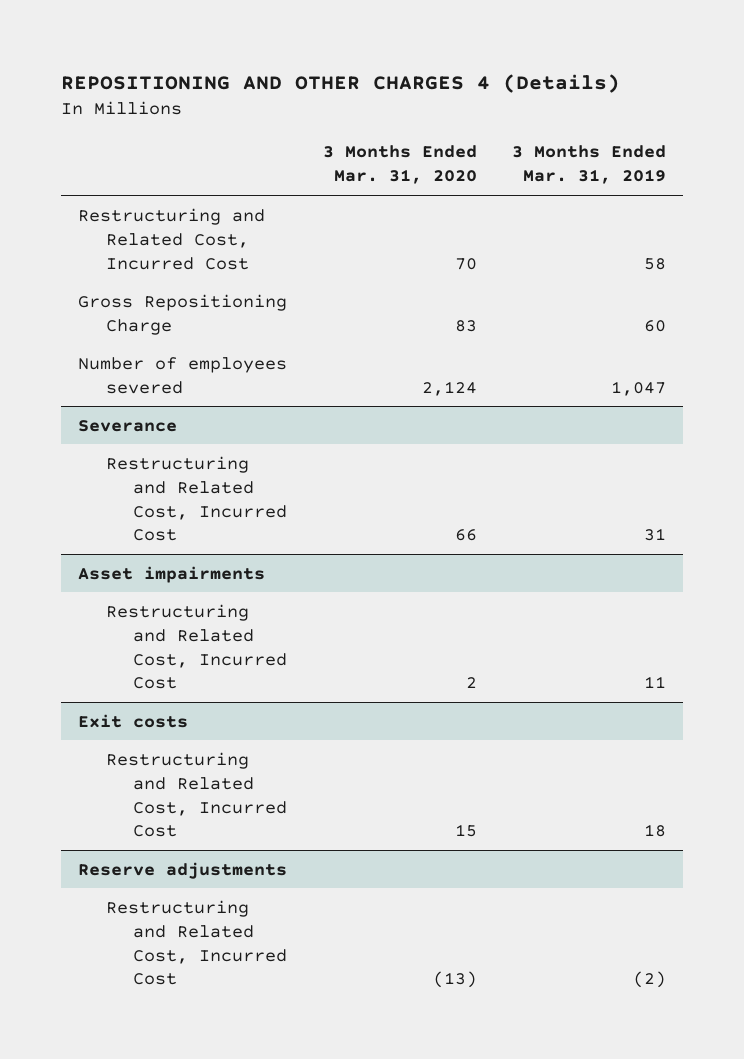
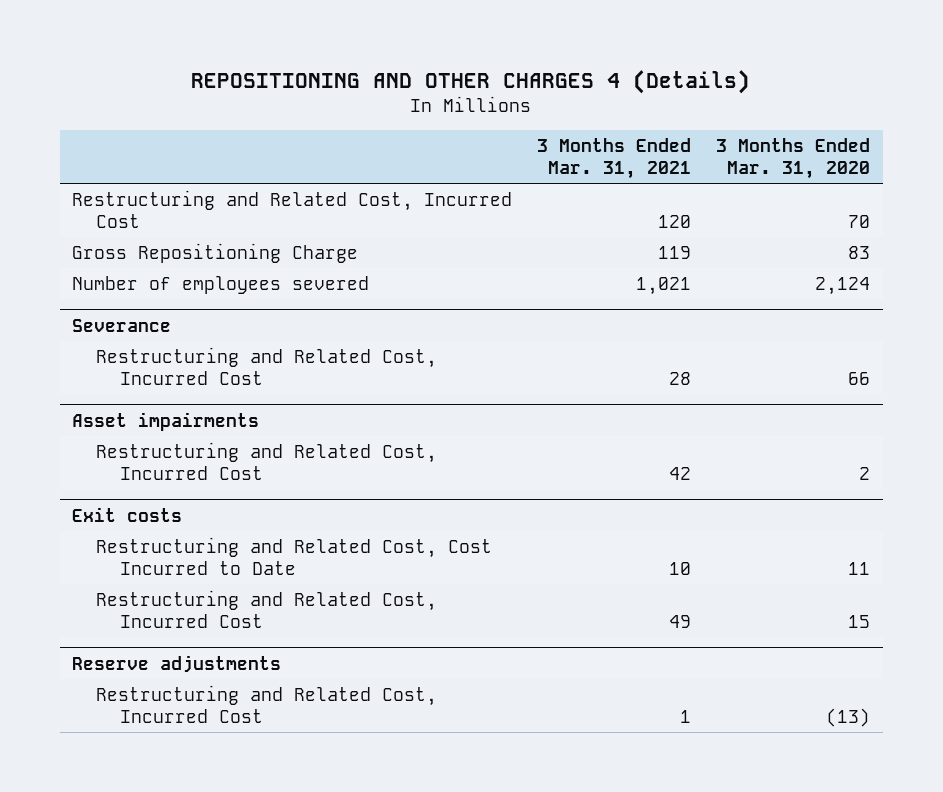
[511,145,666,185] 3 Months Ended Mar. 31, 2019 -> none
none -> [537,138,692,180] 3 Months Ended Mar. 31, 2021
none -> [95,536,492,575] Restructuring and Related Cost, Cost Incurred to Date

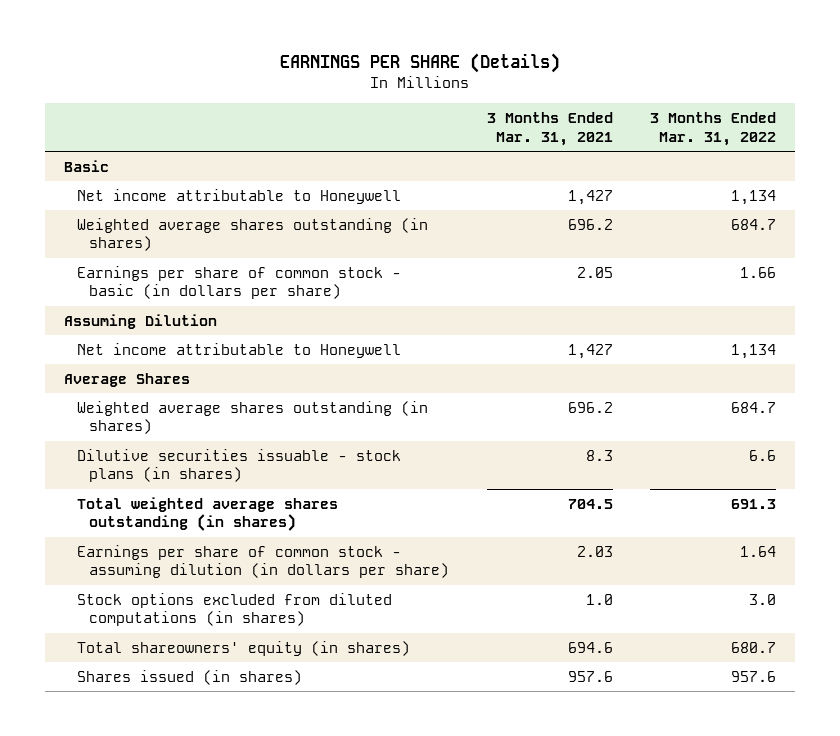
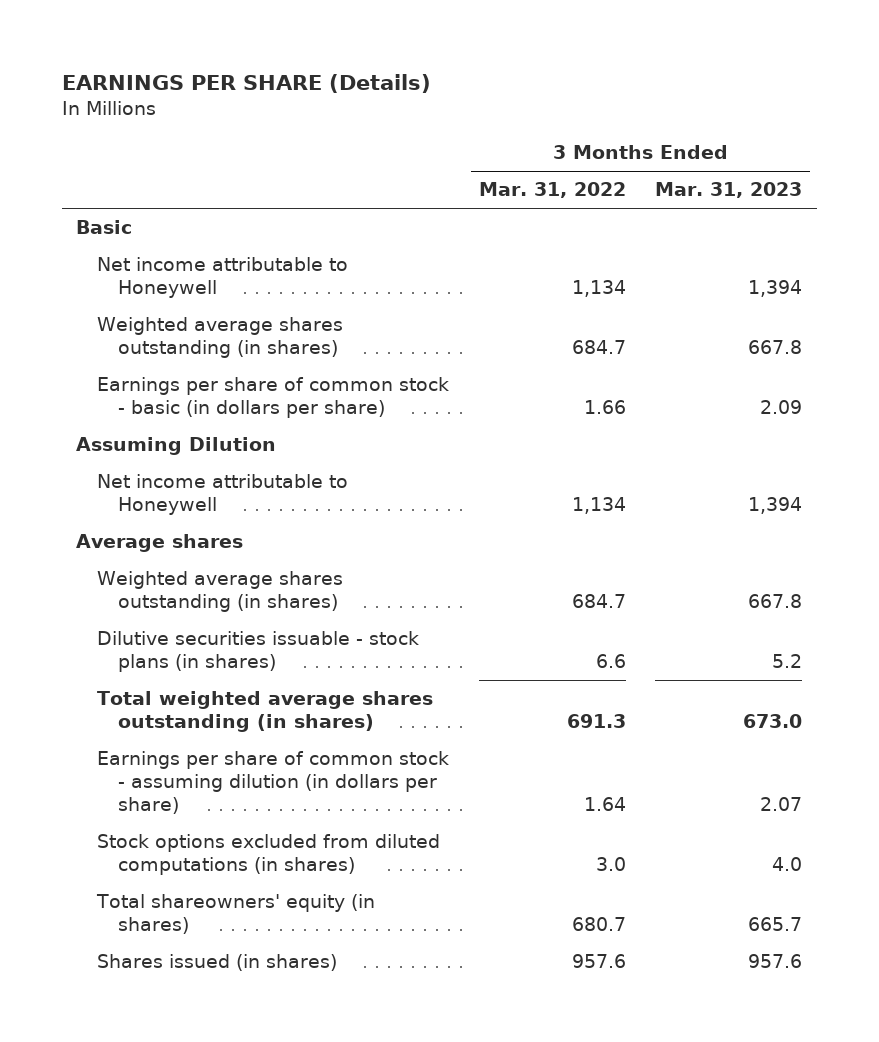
[486,112,613,146] 3 Months Ended Mar. 31, 2021 -> none
none -> [655,182,803,199] Mar. 31, 2023
[63,372,190,387] Average Shares -> [76,534,244,553] Average shares

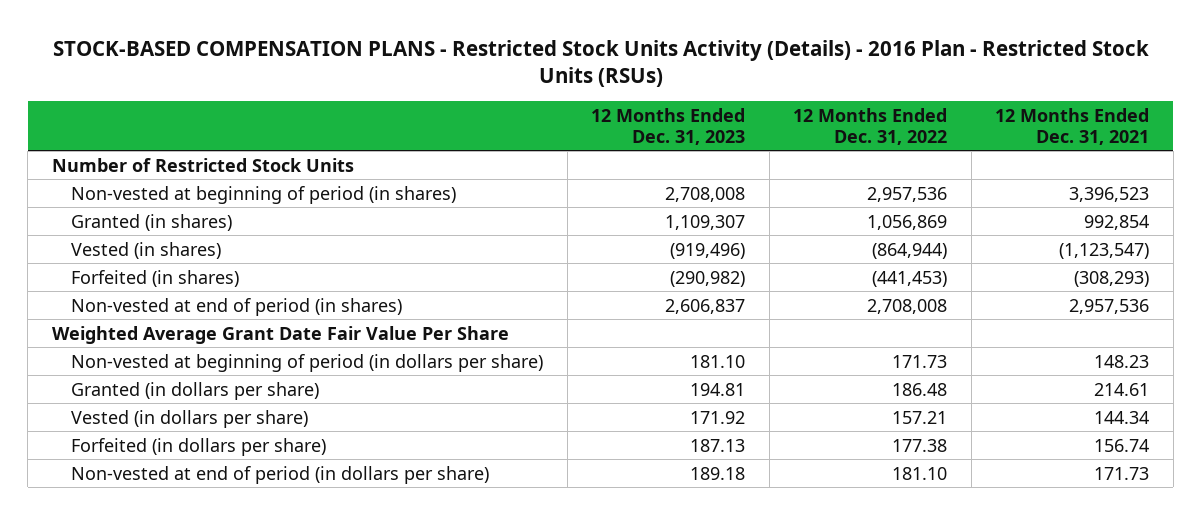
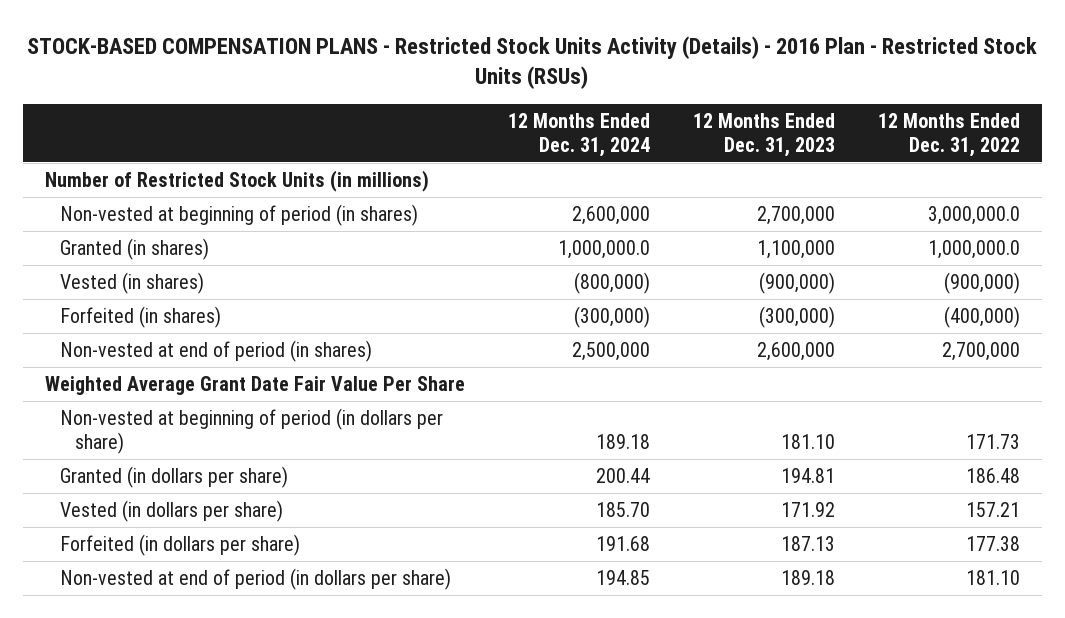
[995,107,1150,145] 12 Months Ended Dec. 31, 2021 -> none
none -> [507,113,650,157] 12 Months Ended Dec. 31, 2024
[51,157,354,172] Number of Restricted Stock Units -> [44,170,429,193] Number of Restricted Stock Units (in millions)
[665,186,746,202] 2,708,008 -> [757,206,836,226] 2,700,000
[867,186,948,202] 2,957,536 -> [928,206,1021,226] 3,000,000.0
[665,214,746,230] 1,109,307 -> [757,240,836,260] 1,100,000
[867,214,948,230] 1,056,869 -> [928,240,1021,260] 1,000,000.0
[670,242,746,259] (919,496) -> [759,272,836,295] (900,000)
[872,242,948,259] (864,944) -> [944,272,1021,295] (900,000)
[670,270,746,287] (290,982) -> [759,306,836,329] (300,000)
[872,270,948,287] (441,453) -> [944,306,1021,329] (400,000)
[665,298,746,314] 2,606,837 -> [757,342,836,362] 2,600,000
[867,298,948,314] 2,708,008 -> [942,342,1021,362] 2,700,000

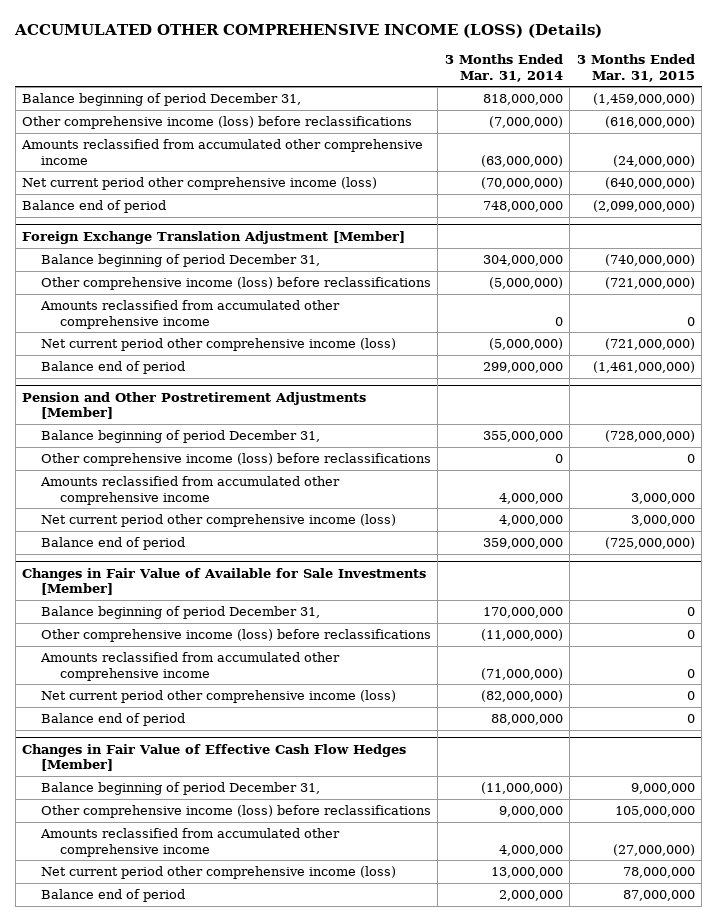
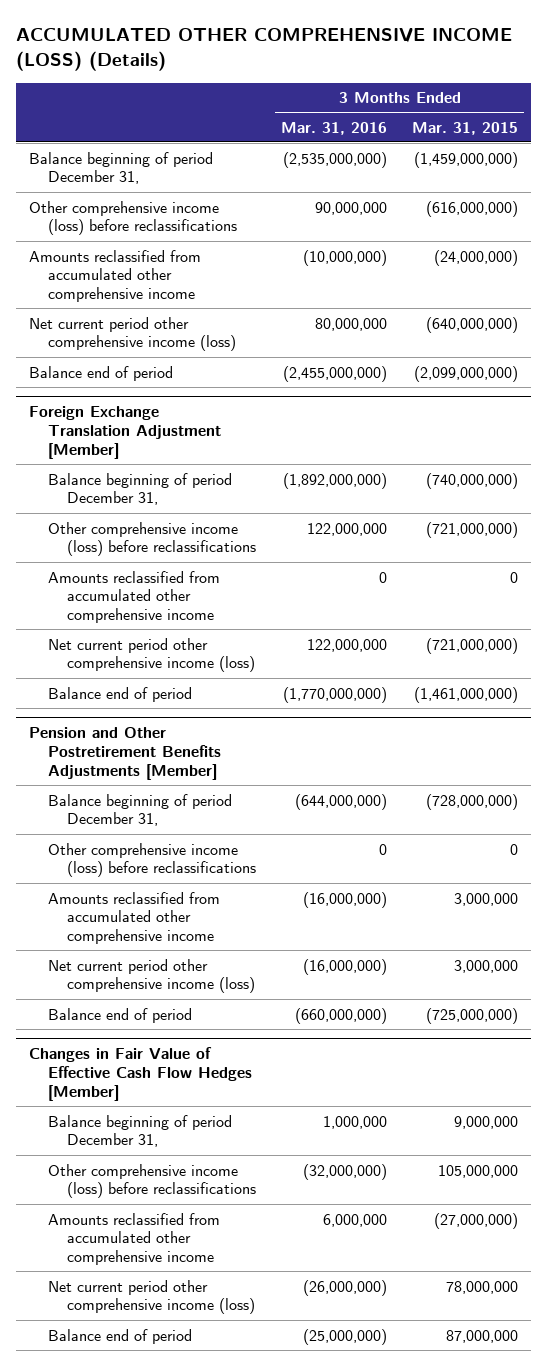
[444,54,563,82] 3 Months Ended Mar. 31, 2014 -> none
none -> [281,121,388,135] Mar. 31, 2016
[21,391,366,420] Pension and Other Postretirement Adjustments [Member] -> [28,726,221,780] Pension and Other Postretirement Benefits Adjustments [Member]
[21,567,426,596] Changes in Fair Value of Available for Sale Investments [Member] -> none
[40,606,320,620] Balance beginning of period December 31, -> none
[40,629,431,643] Other comprehensive income (loss) before reclassifications -> none
[39,652,340,681] Amounts reclassified from accumulated other comprehensive income -> none
[40,690,396,704] Net current period other comprehensive income (loss) -> none
[40,713,185,727] Balance end of period -> none

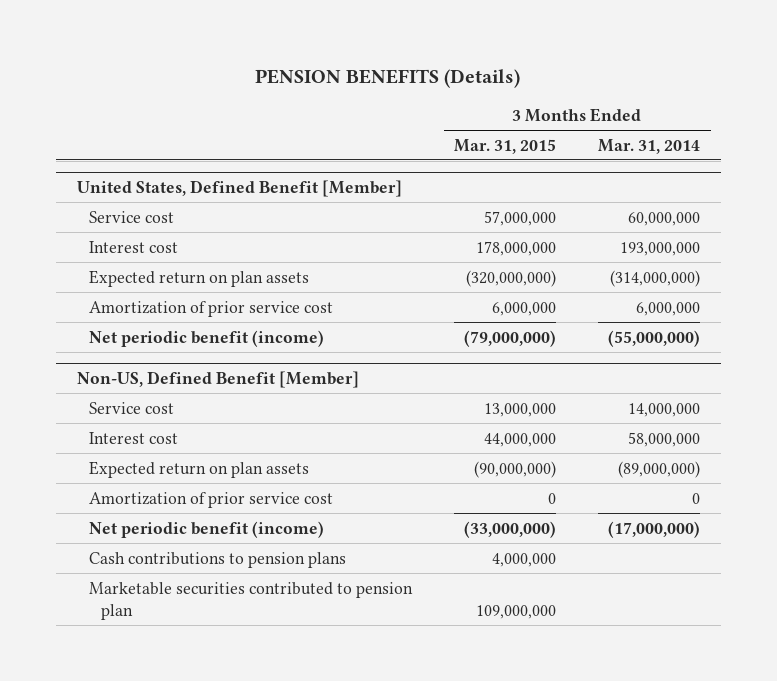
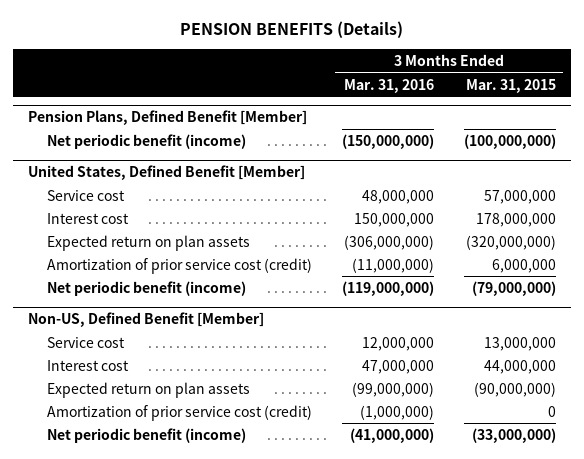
[598,138,701,154] Mar. 31, 2014 -> none
none -> [343,78,434,93] Mar. 31, 2016
none -> [28,110,308,126] Pension Plans, Defined Benefit [Member]
none -> [47,133,247,149] Net periodic benefit (income)
[89,300,334,317] Amortization of prior service cost -> [47,257,313,274] Amortization of prior service cost (credit)
[89,491,334,508] Amortization of prior service cost -> [47,404,313,421] Amortization of prior service cost (credit)
[89,551,347,568] Cash contributions to pension plans -> none
[89,581,414,621] Marketable securities contributed to pension plan -> none

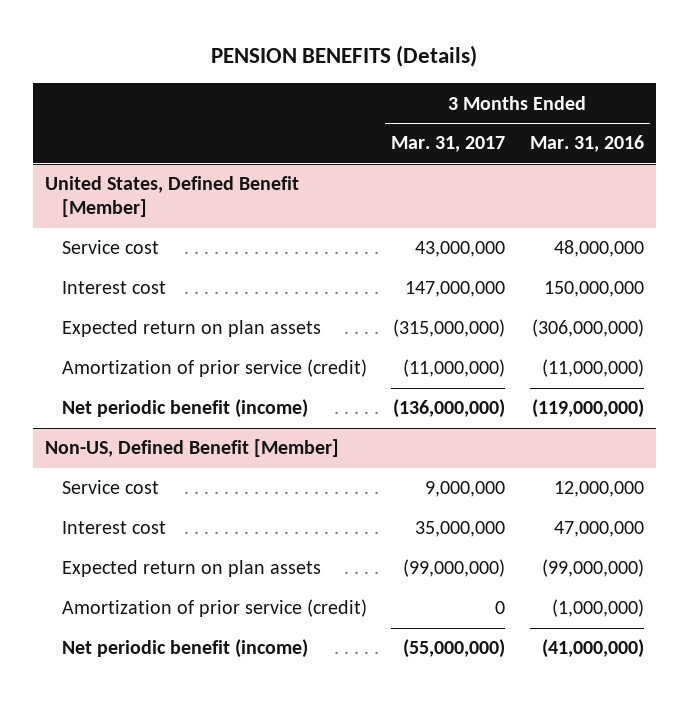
[465,78,556,93] Mar. 31, 2015 -> none
none -> [391,136,506,153] Mar. 31, 2017
[28,110,308,126] Pension Plans, Defined Benefit [Member] -> none
[47,133,247,149] Net periodic benefit (income) -> none
[47,257,313,274] Amortization of prior service cost (credit) -> [61,359,367,378] Amortization of prior service (credit)
[47,404,313,421] Amortization of prior service cost (credit) -> [61,599,367,618] Amortization of prior service (credit)

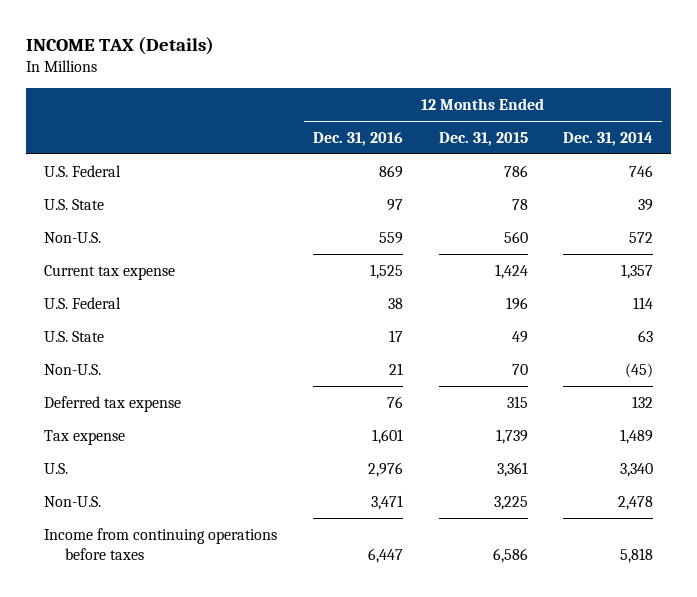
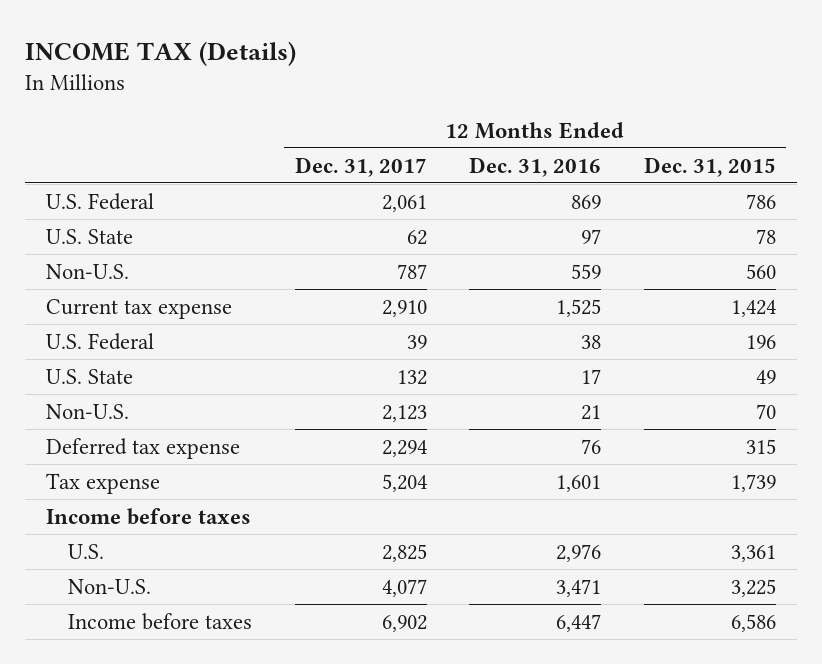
[563,131,654,146] Dec. 31, 2014 -> none
none -> [294,156,427,177] Dec. 31, 2017
none -> [46,507,252,525] Income before taxes
[44,527,278,560] Income from continuing operations before taxes -> [68,612,253,630] Income before taxes

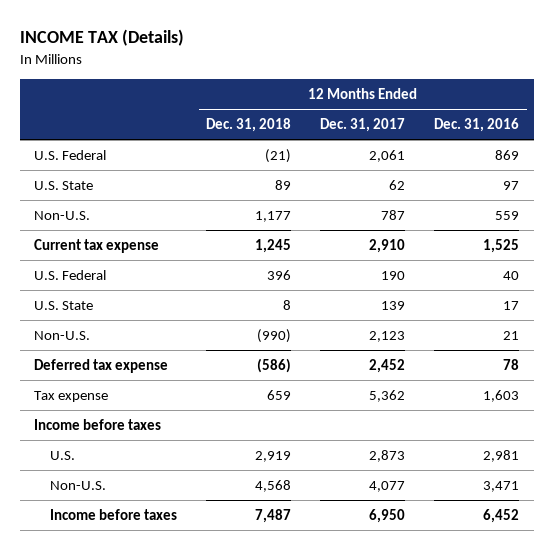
[643,156,776,177] Dec. 31, 2015 -> none
none -> [206,118,292,133] Dec. 31, 2018
[406,334,427,349] 39 -> [381,271,406,281] 190
[581,334,602,349] 38 -> [503,271,520,281] 40
[396,369,427,385] 132 -> [381,301,406,311] 139
[381,439,427,457] 2,294 -> [369,359,406,374] 2,452
[581,438,602,454] 76 -> [503,359,520,371] 78
[381,473,427,492] 5,204 -> [369,390,406,403] 5,362
[556,474,602,492] 1,601 -> [483,390,520,403] 1,603
[381,543,427,562] 2,825 -> [369,450,406,463] 2,873
[556,543,602,562] 2,976 -> [483,450,520,463] 2,981
[381,614,427,632] 6,902 -> [369,509,406,524] 6,950
[556,613,602,632] 6,447 -> [483,509,520,524] 6,452

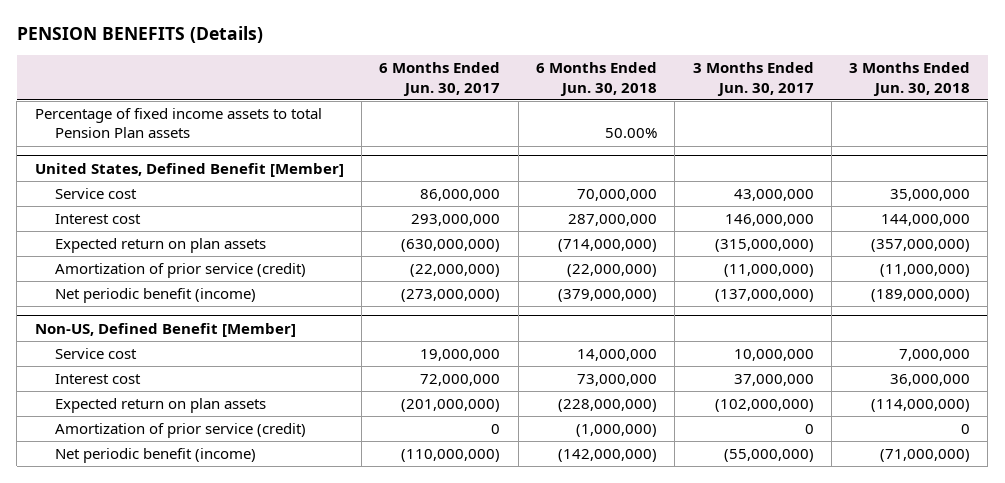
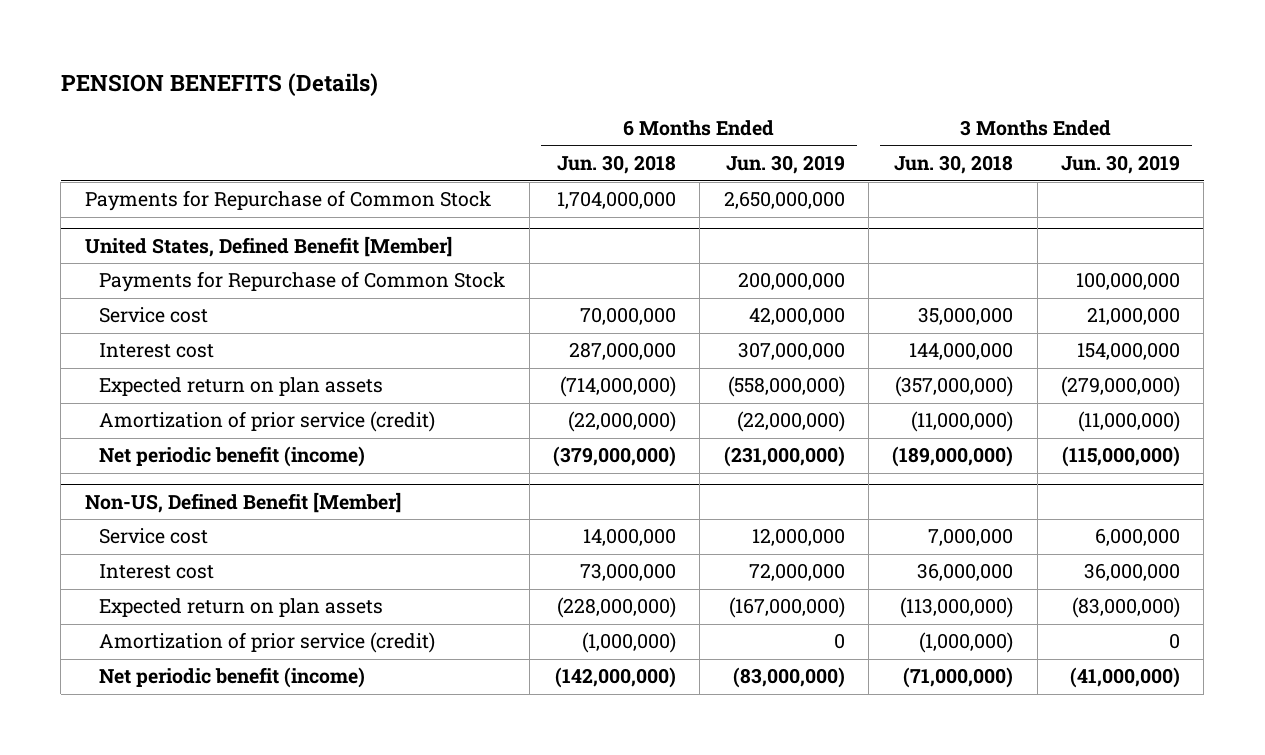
[379,62,501,96] 6 Months Ended Jun. 30, 2017 -> none
[692,62,814,96] 3 Months Ended Jun. 30, 2017 -> none
none -> [725,155,845,175] Jun. 30, 2019
none -> [1061,155,1181,175] Jun. 30, 2019
[34,108,322,139] Percentage of fixed income assets to total Pension Plan assets -> none
none -> [84,190,491,212] Payments for Repurchase of Common Stock
none -> [99,271,506,293] Payments for Repurchase of Common Stock
[871,399,971,413] (114,000,000) -> [900,597,1014,619] (113,000,000)
[961,424,971,435] 0 -> [919,632,1014,654] (1,000,000)

